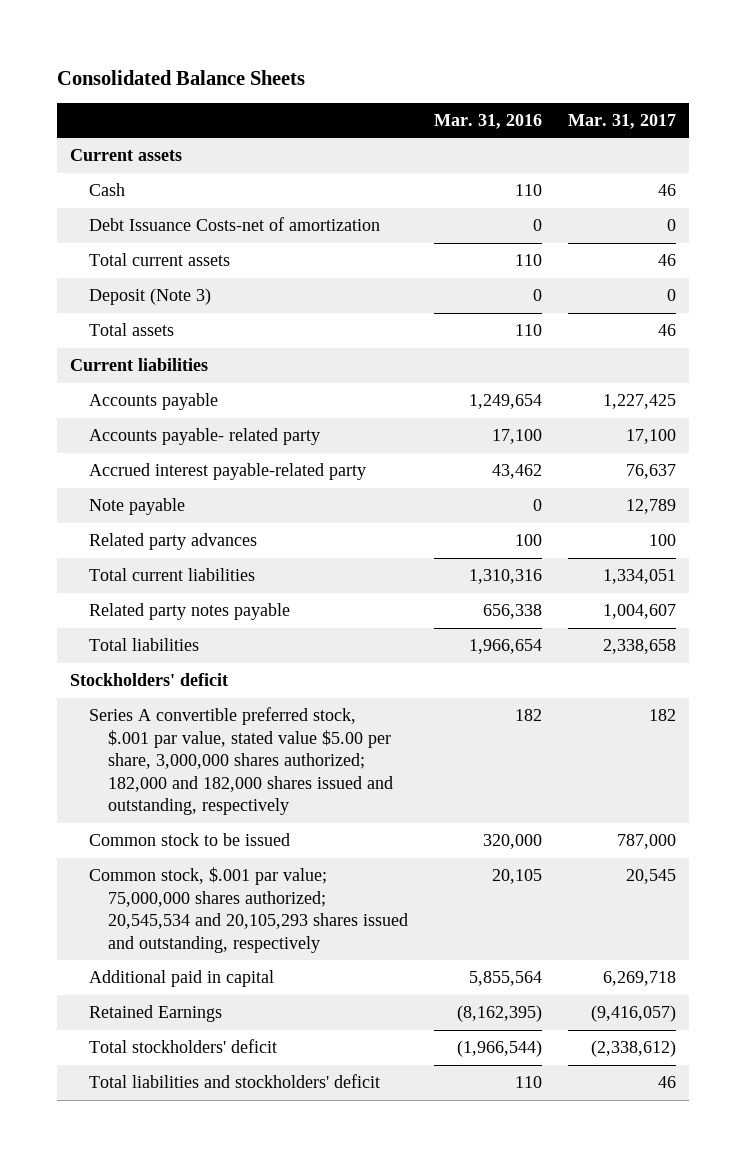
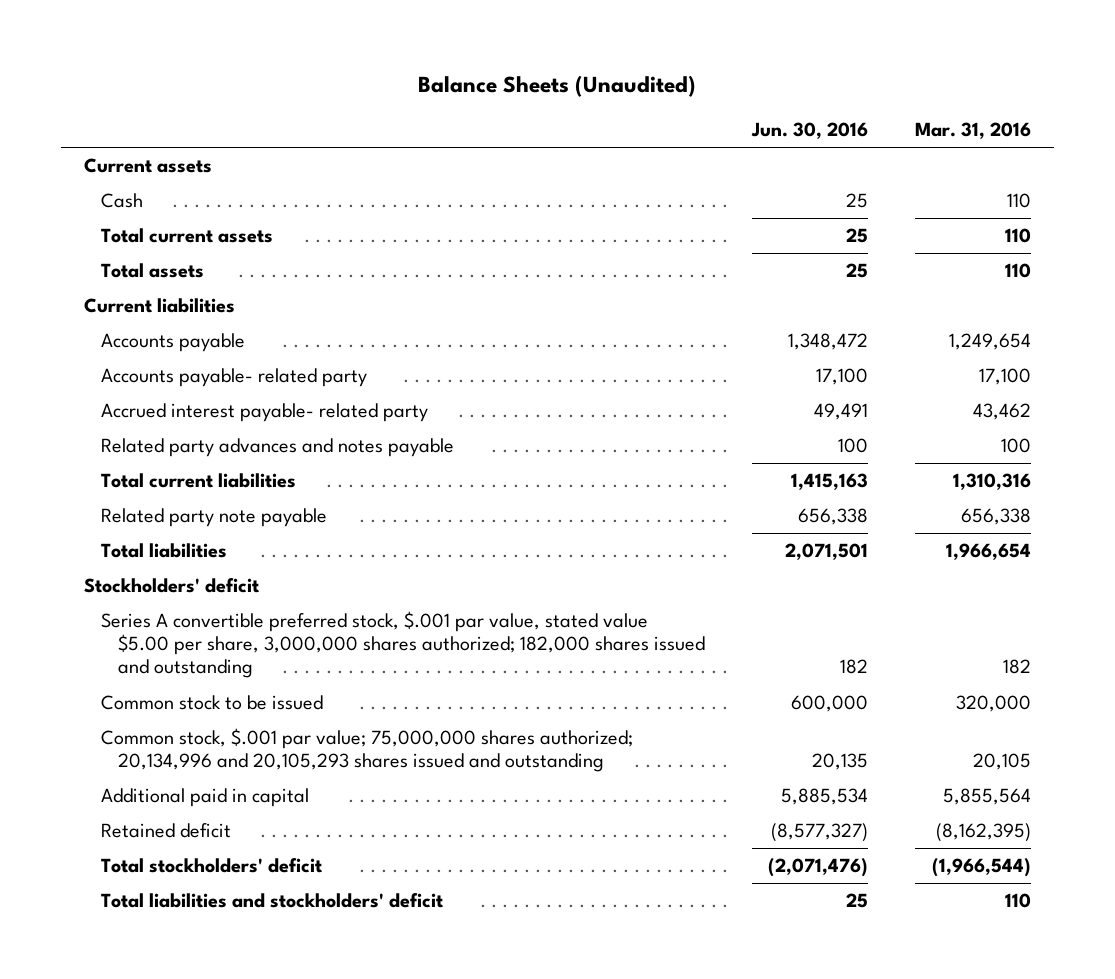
[57,69,306,85] Consolidated Balance Sheets -> [418,74,697,97] Balance Sheets (Unaudited)
[567,113,676,129] Mar. 31, 2017 -> none
none -> [750,122,868,140] Jun. 30, 2016
[88,217,380,232] Debt Issuance Costs-net of amortization -> none
[88,288,211,306] Deposit (Note 3) -> none
[88,498,185,516] Note payable -> none
[88,463,366,481] Accrued interest payable-related party -> [101,403,429,423] Accrued interest payable- related party
[88,533,257,551] Related party advances -> [101,438,455,458] Related party advances and notes payable
[88,603,290,621] Related party notes payable -> [101,508,328,528] Related party note payable
[88,707,393,816] Series A convertible preferred stock, $.001 par value, stated value $5.00 per share, 3,000,000 shares authorized; 182,000 and 182,000 shares issued and outstanding, respectively -> [101,611,705,679] Series A convertible preferred stock, $.001 par value, stated value $5.00 per share, 3,000,000 shares authorized; 182,000 shares issued and outstanding
[88,867,408,953] Common stock, $.001 par value; 75,000,000 shares authorized; 20,545,534 and 20,105,293 shares issued and outstanding, respectively -> [101,728,634,773] Common stock, $.001 par value; 75,000,000 shares authorized; 20,134,996 and 20,105,293 shares issued and outstanding
[88,1005,222,1023] Retained Earnings -> [101,823,232,839] Retained deficit

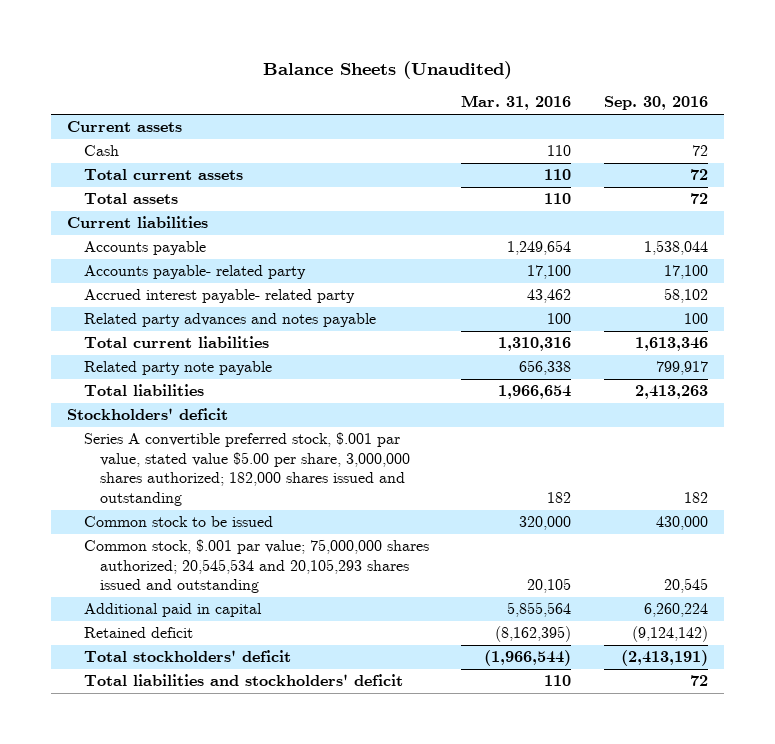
[750,122,868,140] Jun. 30, 2016 -> none
none -> [604,96,709,111] Sep. 30, 2016
[101,728,634,773] Common stock, $.001 par value; 75,000,000 shares authorized; 20,134,996 and 20,105,293 shares issued and outstanding -> [83,539,429,594] Common stock, $.001 par value; 75,000,000 shares authorized; 20,545,534 and 20,105,293 shares issued and outstanding

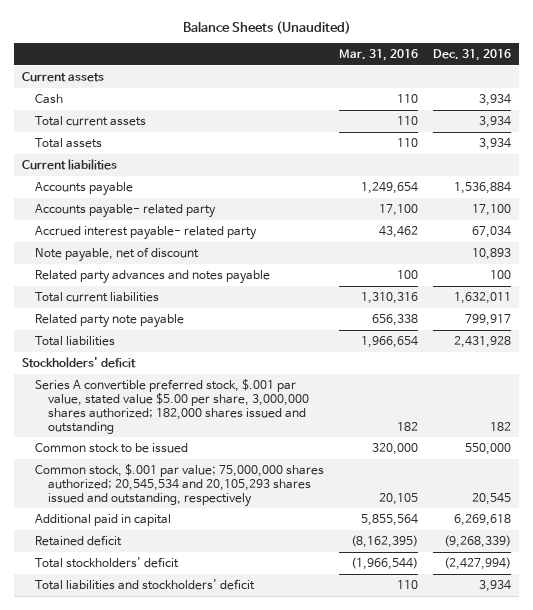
[604,96,709,111] Sep. 30, 2016 -> none
none -> [433,48,512,61] Dec. 31, 2016
none -> [35,246,200,262] Note payable, net of discount
[83,539,429,594] Common stock, $.001 par value; 75,000,000 shares authorized; 20,545,534 and 20,105,293 shares issued and outstanding -> [35,463,325,507] Common stock, $.001 par value; 75,000,000 shares authorized; 20,545,534 and 20,105,293 shares issued and outstanding, respectively

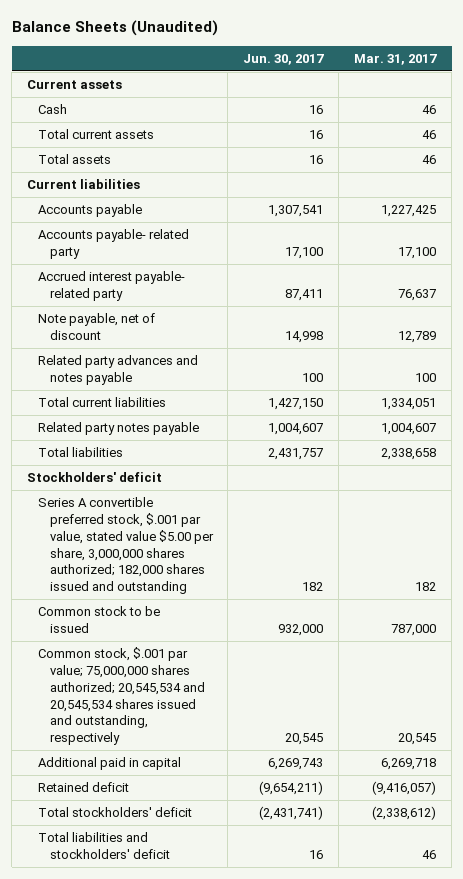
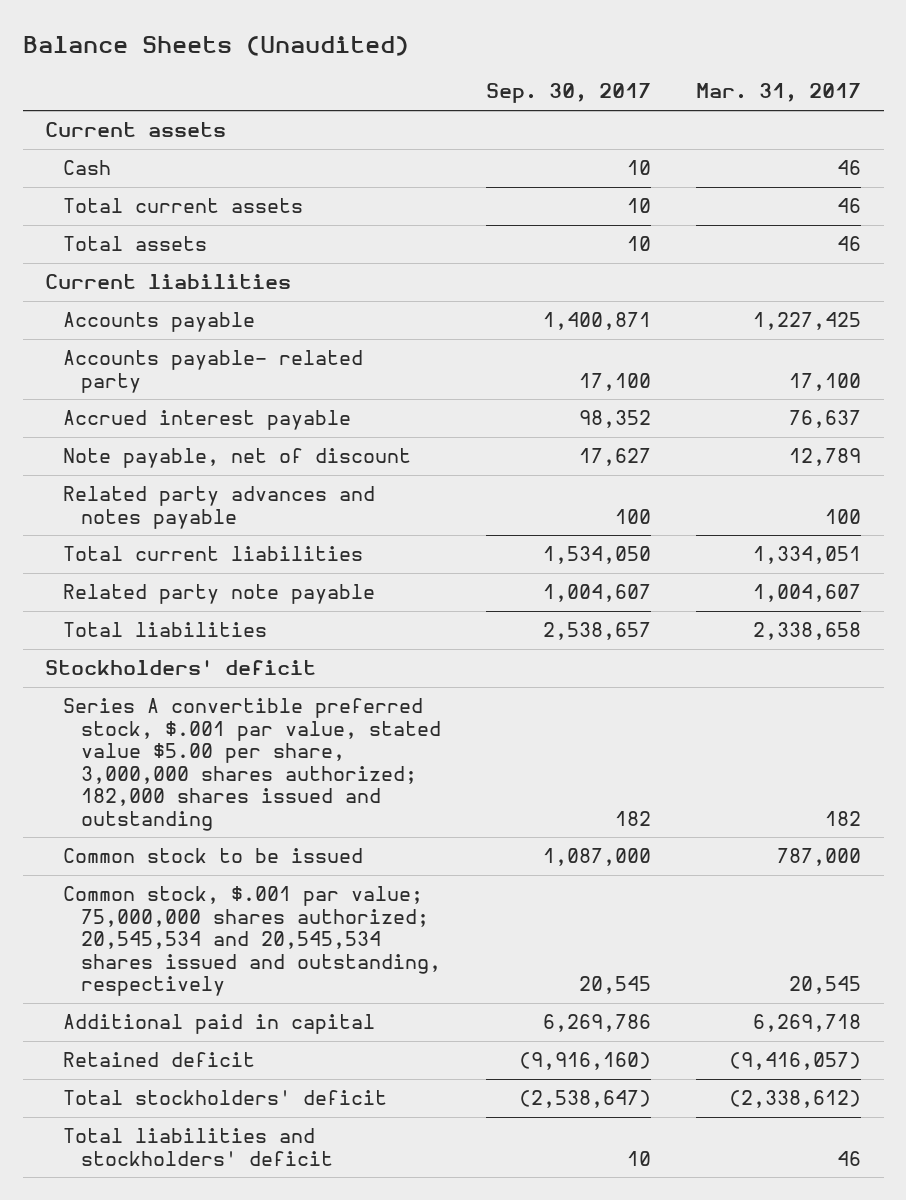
[243,53,325,65] Jun. 30, 2017 -> none
none -> [486,83,652,104] Sep. 30, 2017
[38,271,186,302] Accrued interest payable- related party -> [63,410,352,431] Accrued interest payable
[38,422,200,436] Related party notes payable -> [63,584,376,605] Related party note payable

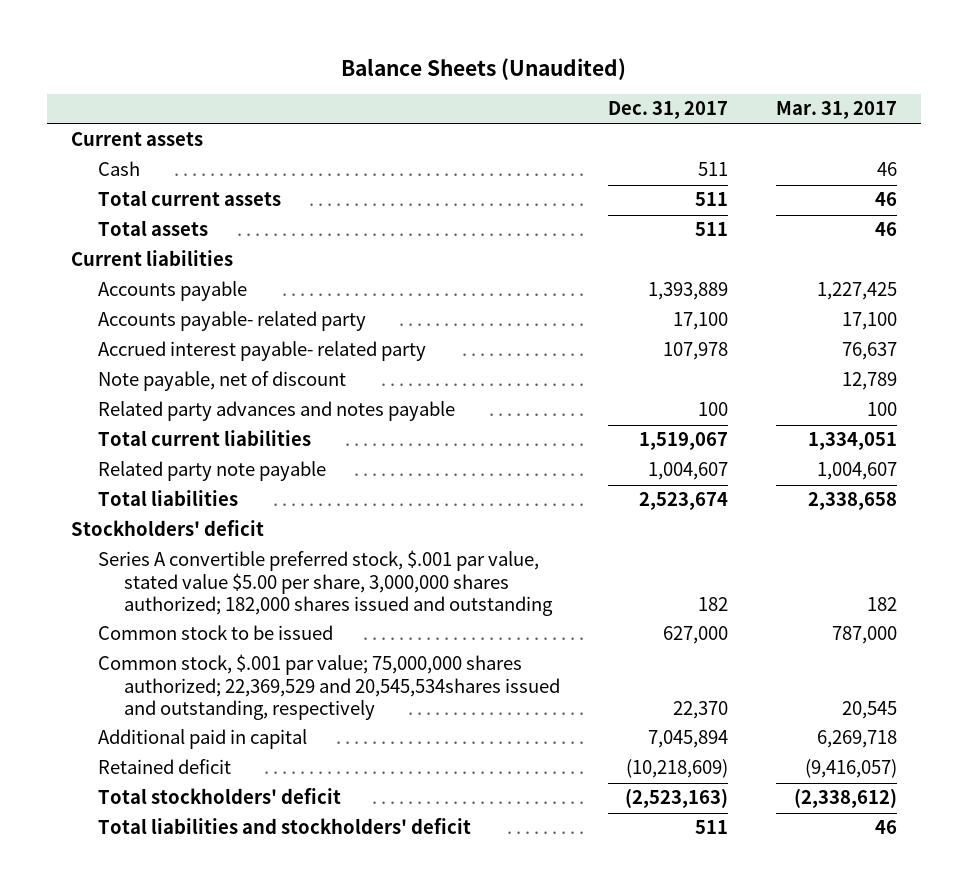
[486,83,652,104] Sep. 30, 2017 -> none
none -> [608,101,729,120] Dec. 31, 2017
[63,410,352,431] Accrued interest payable -> [97,341,426,362] Accrued interest payable- related party
[63,886,442,997] Common stock, $.001 par value; 75,000,000 shares authorized; 20,545,534 and 20,545,534 shares issued and outstanding, respectively -> [97,654,561,721] Common stock, $.001 par value; 75,000,000 shares authorized; 22,369,529 and 20,545,534shares issued and outstanding, respectively

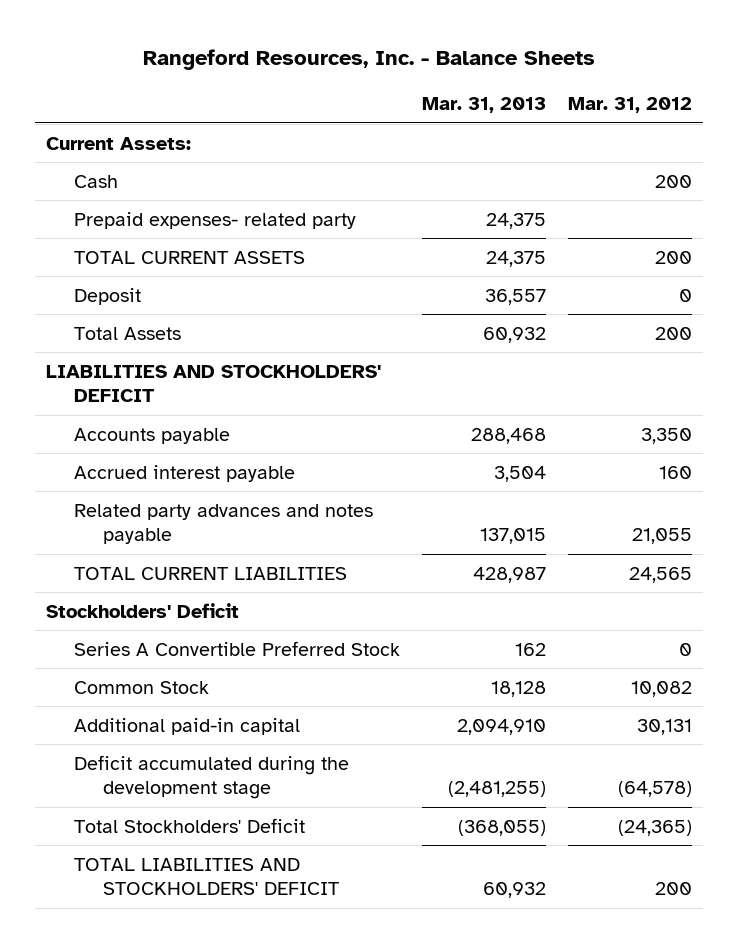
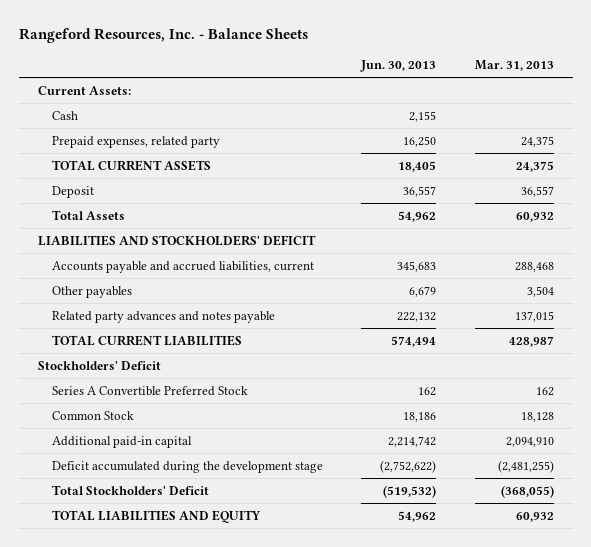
[568,97,693,114] Mar. 31, 2012 -> none
none -> [360,60,437,73] Jun. 30, 2013
[74,211,357,229] Prepaid expenses- related party -> [51,135,220,148] Prepaid expenses, related party
[74,427,231,444] Accounts payable -> [51,260,314,273] Accounts payable and accrued liabilities, current
[74,464,296,482] Accrued interest payable -> [51,285,132,298] Other payables
[74,857,339,896] TOTAL LIABILITIES AND STOCKHOLDERS' DEFICIT -> [51,509,261,523] TOTAL LIABILITIES AND EQUITY

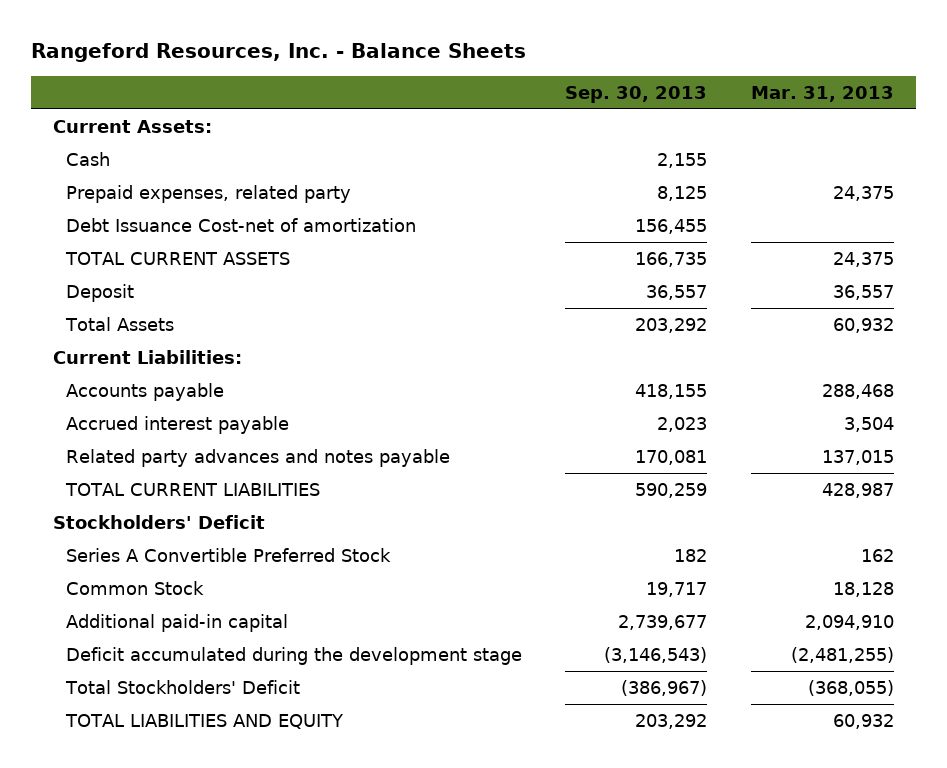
[360,60,437,73] Jun. 30, 2013 -> none
none -> [565,85,708,103] Sep. 30, 2013
none -> [65,217,416,232] Debt Issuance Cost-net of amortization
[37,234,316,246] LIABILITIES AND STOCKHOLDERS' DEFICIT -> none
none -> [53,349,243,364] Current Liabilities:
[51,260,314,273] Accounts payable and accrued liabilities, current -> [65,382,224,401] Accounts payable
[51,285,132,298] Other payables -> [65,415,289,434] Accrued interest payable

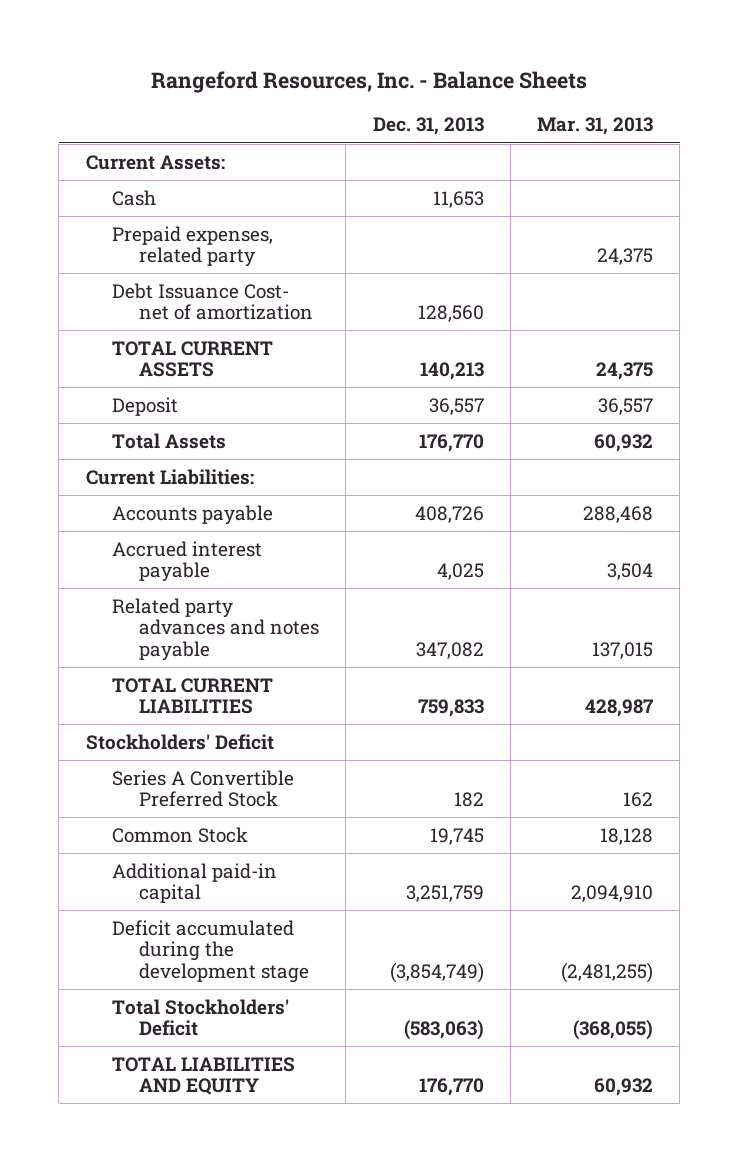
[565,85,708,103] Sep. 30, 2013 -> none
none -> [372,117,484,136] Dec. 31, 2013
[65,217,416,232] Debt Issuance Cost-net of amortization -> [112,282,314,321] Debt Issuance Cost- net of amortization

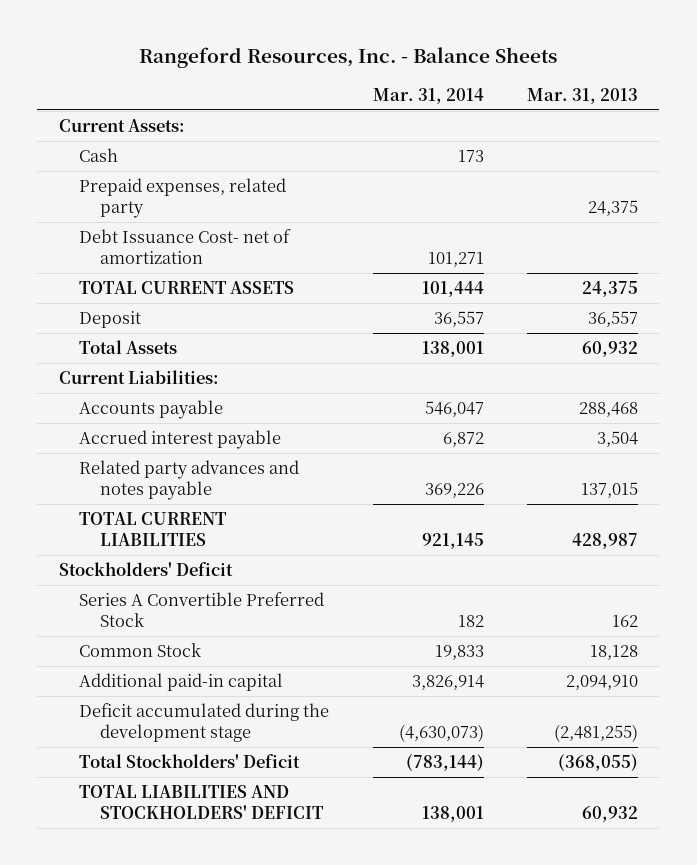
[372,117,484,136] Dec. 31, 2013 -> none
none -> [372,87,484,104] Mar. 31, 2014
[112,1056,296,1096] TOTAL LIABILITIES AND EQUITY -> [79,784,325,820] TOTAL LIABILITIES AND STOCKHOLDERS' DEFICIT

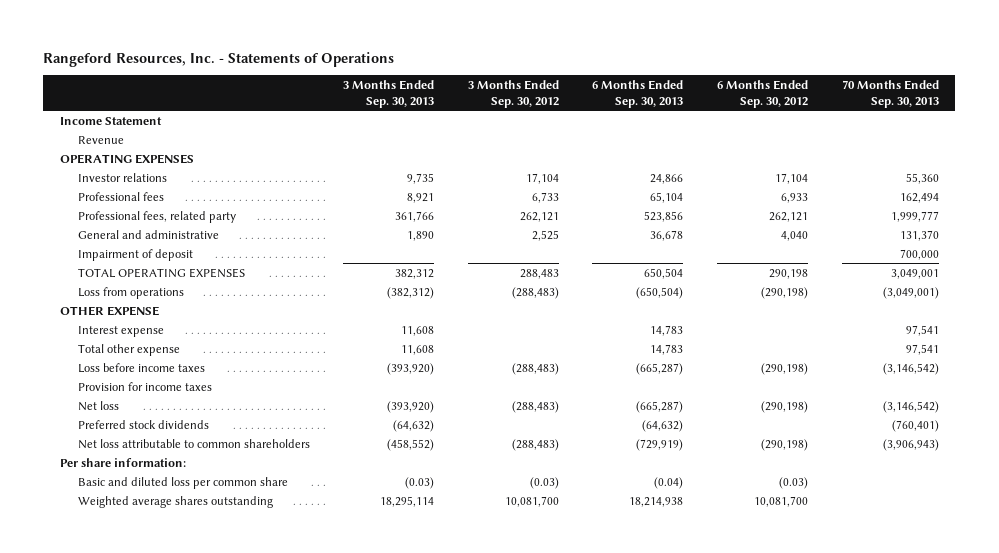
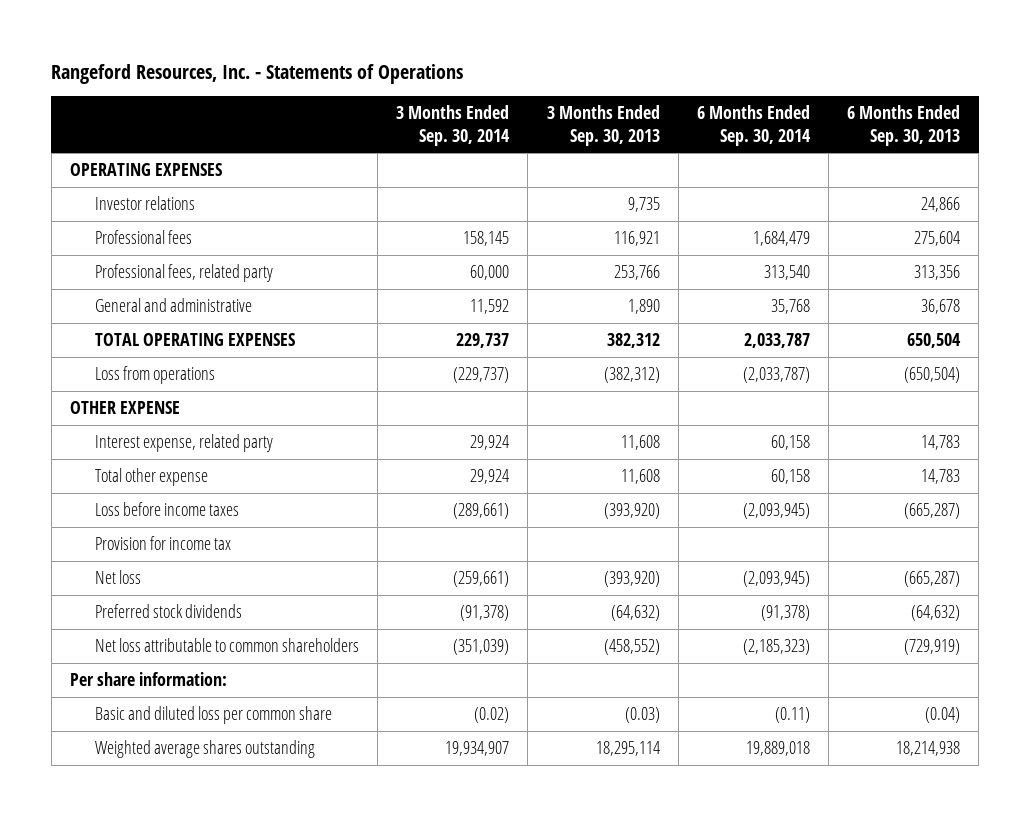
[467,79,559,108] 3 Months Ended Sep. 30, 2012 -> none
[716,79,808,108] 6 Months Ended Sep. 30, 2012 -> none
[841,79,939,108] 70 Months Ended Sep. 30, 2013 -> none
none -> [396,105,511,146] 3 Months Ended Sep. 30, 2014
none -> [696,105,811,146] 6 Months Ended Sep. 30, 2014
[60,116,163,125] Income Statement -> none
[77,135,124,144] Revenue -> none
[407,192,435,203] 8,921 -> [613,231,660,247] 116,921
[650,191,684,203] 65,104 -> [913,231,960,247] 275,604
[395,210,435,222] 361,766 -> [613,265,660,281] 253,766
[644,210,684,222] 523,856 -> [913,265,960,281] 313,356
[77,248,193,261] Impairment of deposit -> none
[77,325,164,337] Interest expense -> [95,434,274,453] Interest expense, related party
[77,381,212,391] Provision for income taxes -> [95,536,232,551] Provision for income tax

